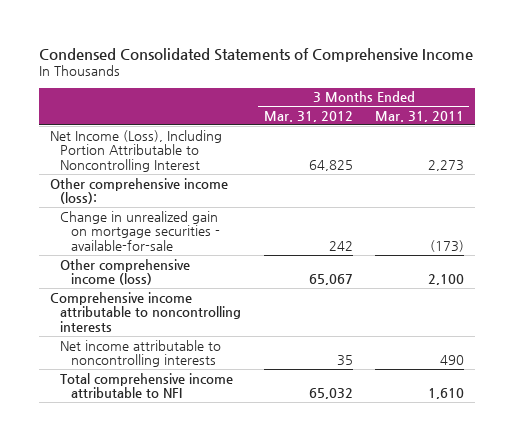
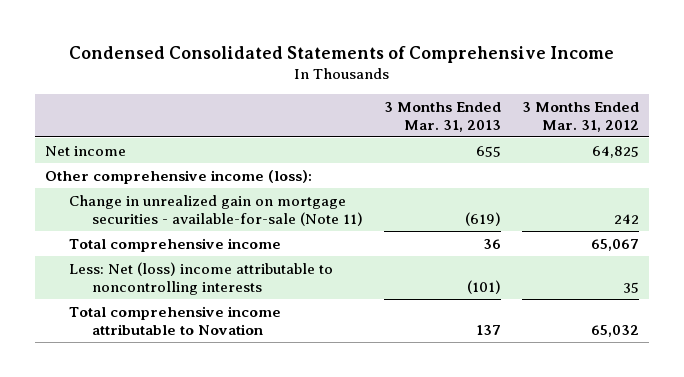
[374,110,464,122] Mar. 31, 2011 -> none
none -> [383,101,501,132] 3 Months Ended Mar. 31, 2013
[50,129,223,173] Net Income (Loss), Including Portion Attributable to Noncontrolling Interest -> [45,145,127,156] Net income
[50,291,242,333] Comprehensive income attributable to noncontrolling interests -> none
[60,210,220,252] Change in unrealized gain on mortgage securities - available-for-sale -> [68,194,364,226] Change in unrealized gain on mortgage securities - available-for-sale (Note 11)
[60,258,191,286] Other comprehensive income (loss) -> [68,237,281,252] Total comprehensive income
[60,339,222,368] Net income attributable to noncontrolling interests -> [68,261,333,295] Less: Net (loss) income attributable to noncontrolling interests
[60,372,234,399] Total comprehensive income attributable to NFI -> [68,305,281,335] Total comprehensive income attributable to Novation

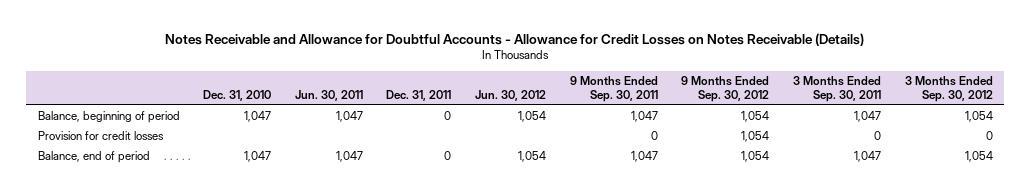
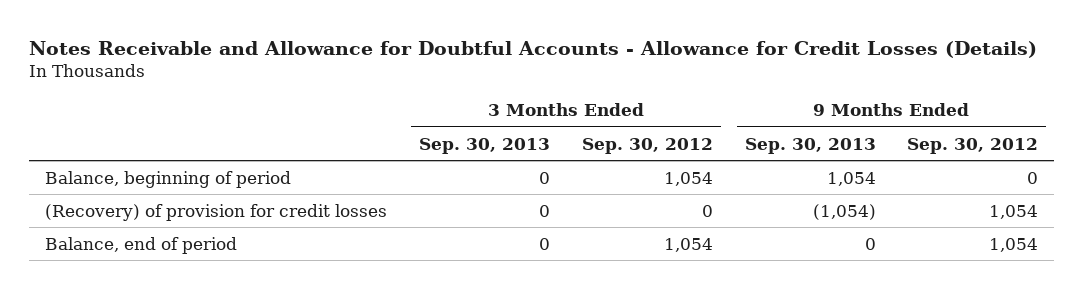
[165,32,865,46] Notes Receivable and Allowance for Doubtful Accounts - Allowance for Credit Losses on Notes Receivable (Details) -> [29,40,1038,58] Notes Receivable and Allowance for Doubtful Accounts - Allowance for Credit Losses (Details)
[203,89,272,101] Dec. 31, 2010 -> none
[294,89,363,101] Jun. 30, 2011 -> none
[386,89,452,101] Dec. 31, 2011 -> none
[475,89,547,101] Jun. 30, 2012 -> none
[569,76,658,102] 9 Months Ended Sep. 30, 2011 -> none
[792,76,881,102] 3 Months Ended Sep. 30, 2011 -> none
none -> [418,137,550,154] Sep. 30, 2013
none -> [744,137,876,154] Sep. 30, 2013
[741,111,770,123] 1,054 -> [1027,171,1039,184] 0
[37,131,164,141] Provision for credit losses -> [45,203,388,221] (Recovery) of provision for credit losses

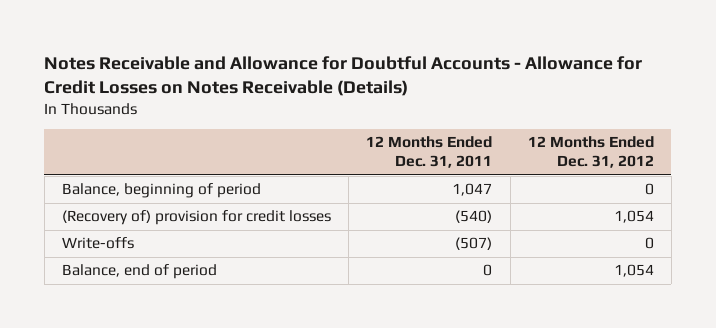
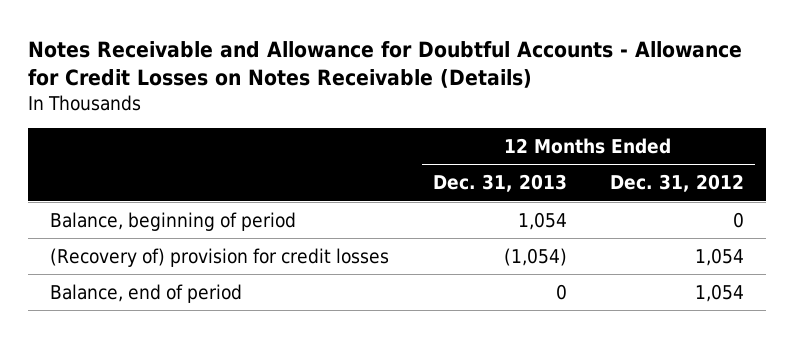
[366,136,493,169] 12 Months Ended Dec. 31, 2011 -> none
none -> [432,174,567,193] Dec. 31, 2013
[62,237,135,250] Write-offs -> none

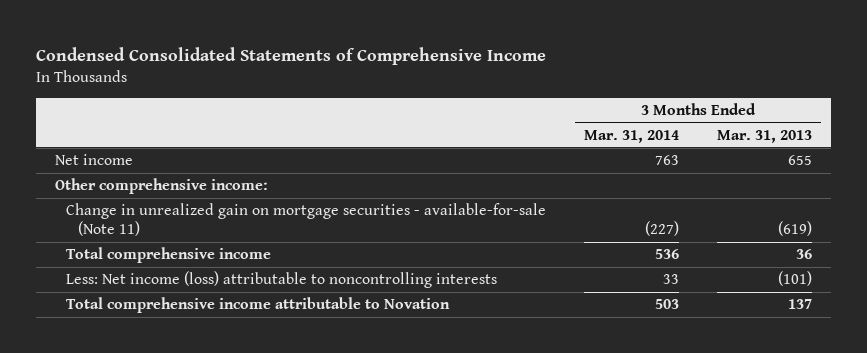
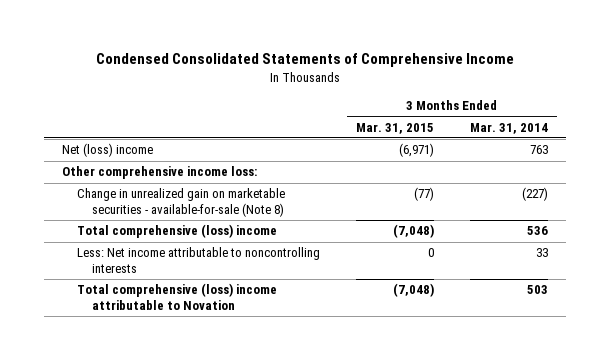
[716,129,812,143] Mar. 31, 2013 -> none
none -> [356,122,435,134] Mar. 31, 2015
[54,154,133,166] Net income -> [62,143,154,158] Net (loss) income
[54,178,268,195] Other comprehensive income: -> [62,166,258,180] Other comprehensive income loss:
[66,203,547,237] Change in unrealized gain on mortgage securities - available-for-sale (Note 11) -> [77,188,286,218] Change in unrealized gain on marketable securities - available-for-sale (Note 8)
[66,247,272,264] Total comprehensive income -> [77,224,278,239] Total comprehensive (loss) income
[66,271,498,289] Less: Net income (loss) attributable to noncontrolling interests -> [77,247,321,274] Less: Net income attributable to noncontrolling interests
[66,297,451,314] Total comprehensive income attributable to Novation -> [77,283,278,311] Total comprehensive (loss) income attributable to Novation

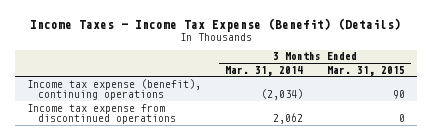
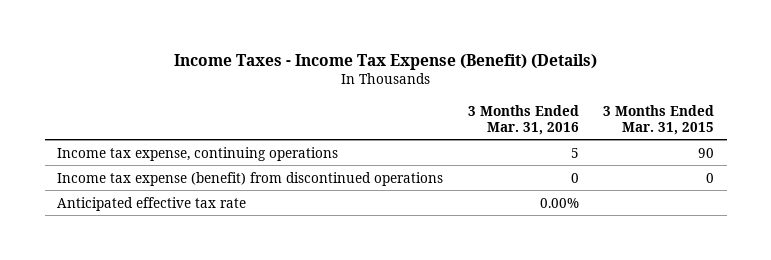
[225,65,304,76] Mar. 31, 2014 -> none
none -> [467,104,579,135] 3 Months Ended Mar. 31, 2016
[27,78,202,100] Income tax expense (benefit), continuing operations -> [56,146,338,161] Income tax expense, continuing operations
[27,103,177,124] Income tax expense from discontinued operations -> [56,171,443,186] Income tax expense (benefit) from discontinued operations
none -> [56,196,246,211] Anticipated effective tax rate

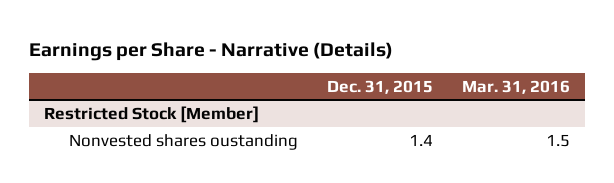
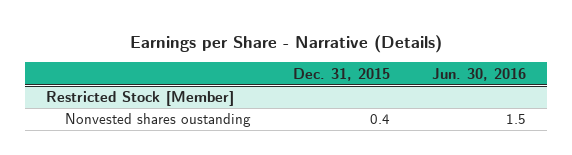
[462,79,571,94] Mar. 31, 2016 -> none
none -> [432,67,527,81] Jun. 30, 2016
[409,133,434,146] 1.4 -> [369,114,390,125] 0.4

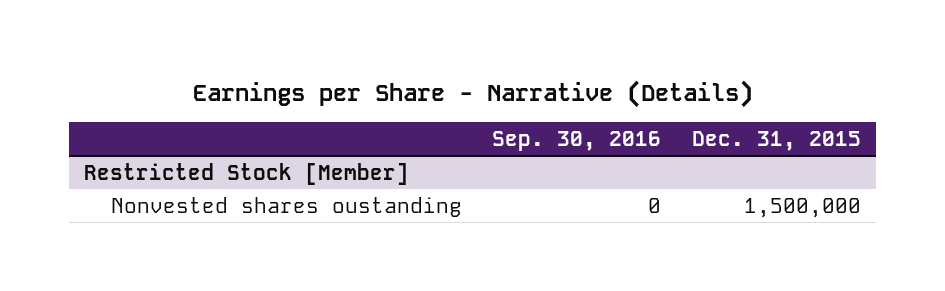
[432,67,527,81] Jun. 30, 2016 -> none
none -> [492,130,662,151] Sep. 30, 2016
[369,114,390,125] 0.4 -> [743,197,861,218] 1,500,000

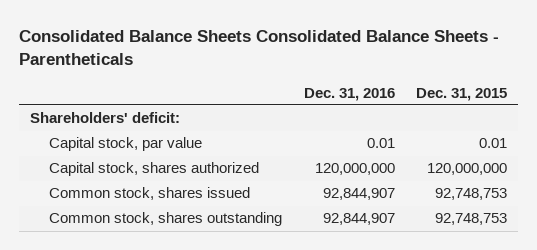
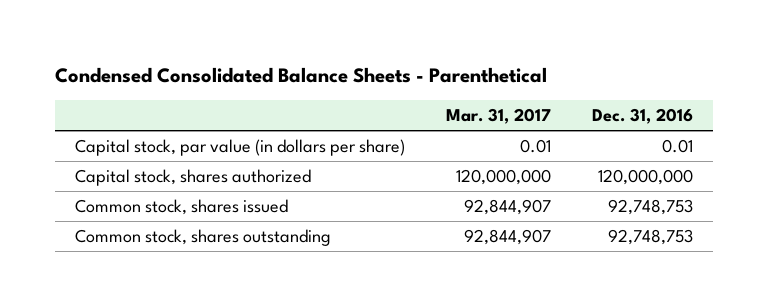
[18,30,499,66] Consolidated Balance Sheets Consolidated Balance Sheets - Parentheticals -> [54,67,547,84] Condensed Consolidated Balance Sheets - Parenthetical
[416,87,508,101] Dec. 31, 2015 -> none
none -> [445,108,551,125] Mar. 31, 2017
[29,112,180,124] Shareholders' deficit: -> none
[48,137,202,152] Capital stock, par value -> [74,138,405,156] Capital stock, par value (in dollars per share)
[322,188,395,201] 92,844,907 -> [607,198,693,215] 92,748,753
[322,213,395,226] 92,844,907 -> [607,228,693,245] 92,748,753

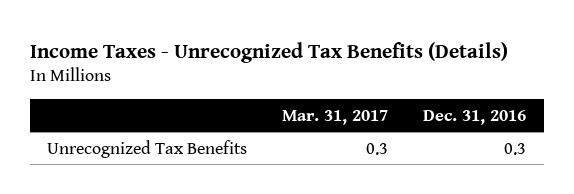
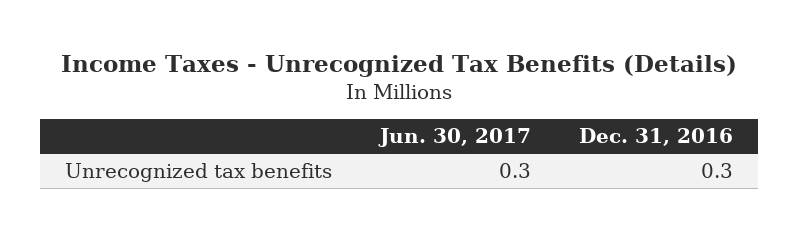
[282,109,389,125] Mar. 31, 2017 -> none
none -> [377,128,531,148] Jun. 30, 2017
[47,139,248,158] Unrecognized Tax Benefits -> [64,163,332,183] Unrecognized tax benefits

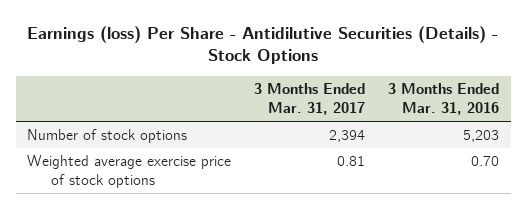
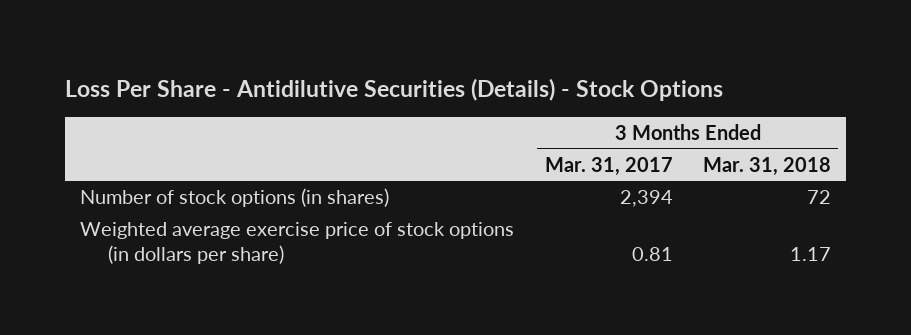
[27,25,499,65] Earnings (loss) Per Share - Antidilutive Securities (Details) - Stock Options -> [65,77,724,101] Loss Per Share - Antidilutive Securities (Details) - Stock Options
[388,83,500,116] 3 Months Ended Mar. 31, 2016 -> none
none -> [702,156,831,176] Mar. 31, 2018
[27,129,188,144] Number of stock options -> [80,188,390,208] Number of stock options (in shares)
[27,155,232,189] Weighted average exercise price of stock options -> [80,222,515,265] Weighted average exercise price of stock options (in dollars per share)

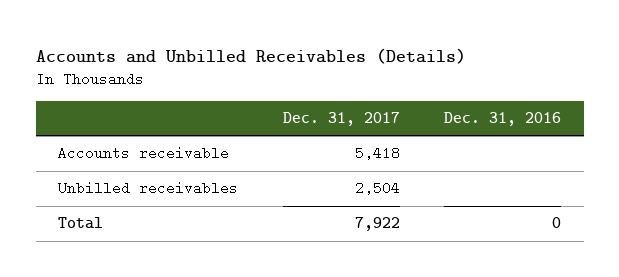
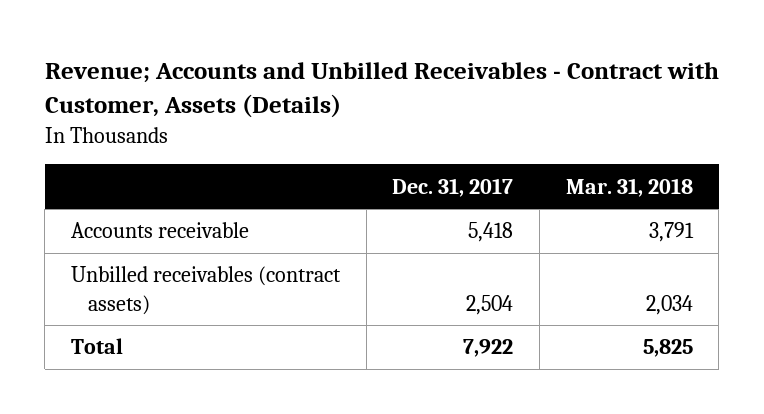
[35,47,466,64] Accounts and Unbilled Receivables (Details) -> [44,61,719,118] Revenue; Accounts and Unbilled Receivables - Contract with Customer, Assets (Details)
[444,111,562,126] Dec. 31, 2016 -> none
none -> [565,177,693,197] Mar. 31, 2018
[58,181,239,196] Unbilled receivables -> [70,266,341,315] Unbilled receivables (contract assets)

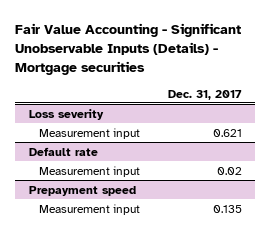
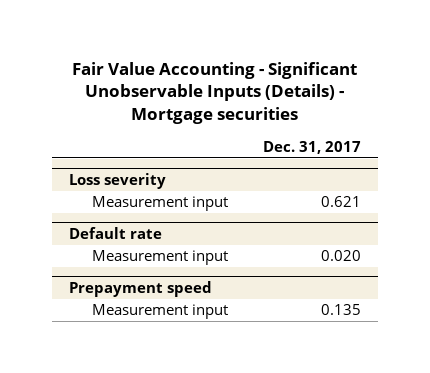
[216,166,242,175] 0.02 -> [320,250,361,262] 0.020

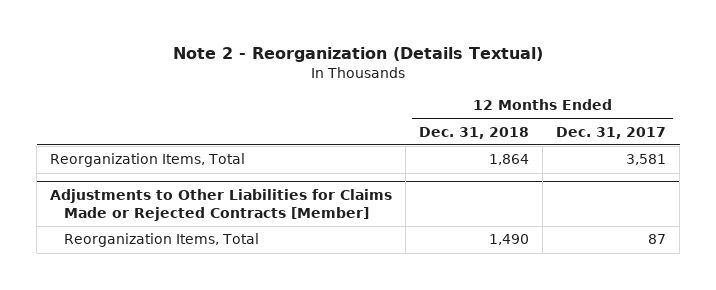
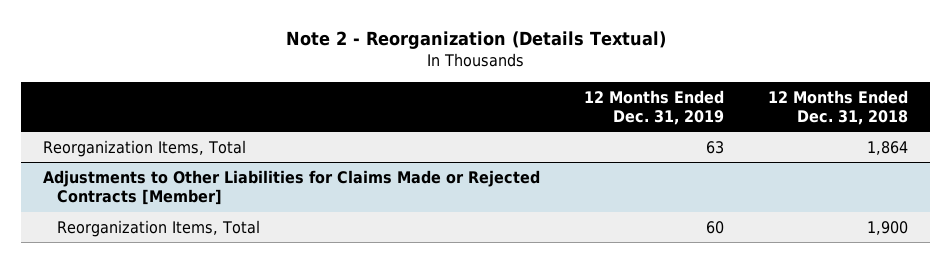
[556,126,667,139] Dec. 31, 2017 -> none
none -> [584,89,725,125] 12 Months Ended Dec. 31, 2019
[489,234,530,246] 1,490 -> [866,220,908,235] 1,900

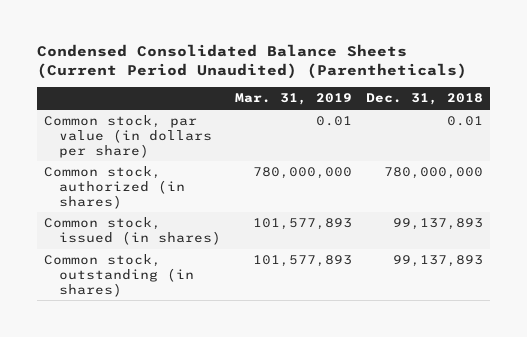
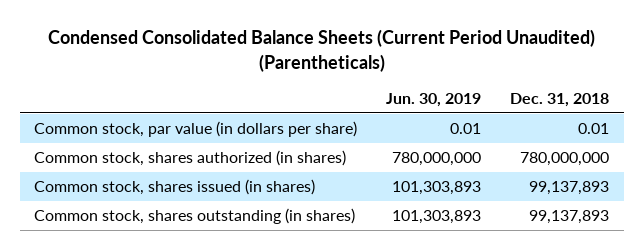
[234,93,352,106] Mar. 31, 2019 -> none
none -> [386,93,482,108] Jun. 30, 2019
[43,166,185,209] Common stock, authorized (in shares) -> [34,149,347,166] Common stock, shares authorized (in shares)
[43,217,221,246] Common stock, issued (in shares) -> [34,178,316,195] Common stock, shares issued (in shares)
[43,254,194,297] Common stock, outstanding (in shares) -> [34,207,356,224] Common stock, shares outstanding (in shares)

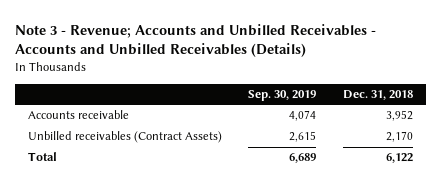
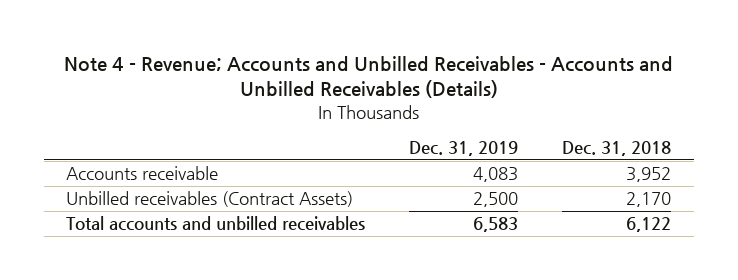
[15,23,377,58] Note 3 - Revenue; Accounts and Unbilled Receivables - Accounts and Unbilled Receivables (Details) -> [63,55,673,99] Note 4 - Revenue; Accounts and Unbilled Receivables - Accounts and Unbilled Receivables (Details)
[248,90,317,102] Sep. 30, 2019 -> none
none -> [409,140,519,156] Dec. 31, 2019
[28,152,58,162] Total -> [66,216,366,232] Total accounts and unbilled receivables

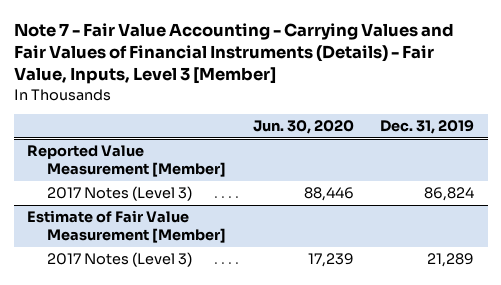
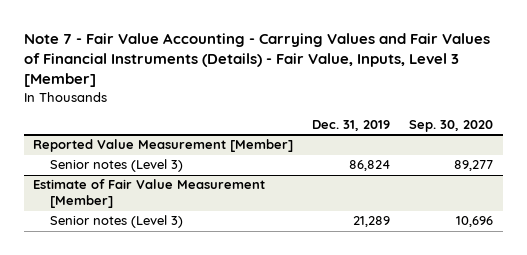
[252,120,354,135] Jun. 30, 2020 -> none
none -> [409,120,494,133] Sep. 30, 2020
[46,186,192,202] 2017 Notes (Level 3) -> [49,159,183,173] Senior notes (Level 3)
[46,252,192,268] 2017 Notes (Level 3) -> [49,215,183,229] Senior notes (Level 3)

